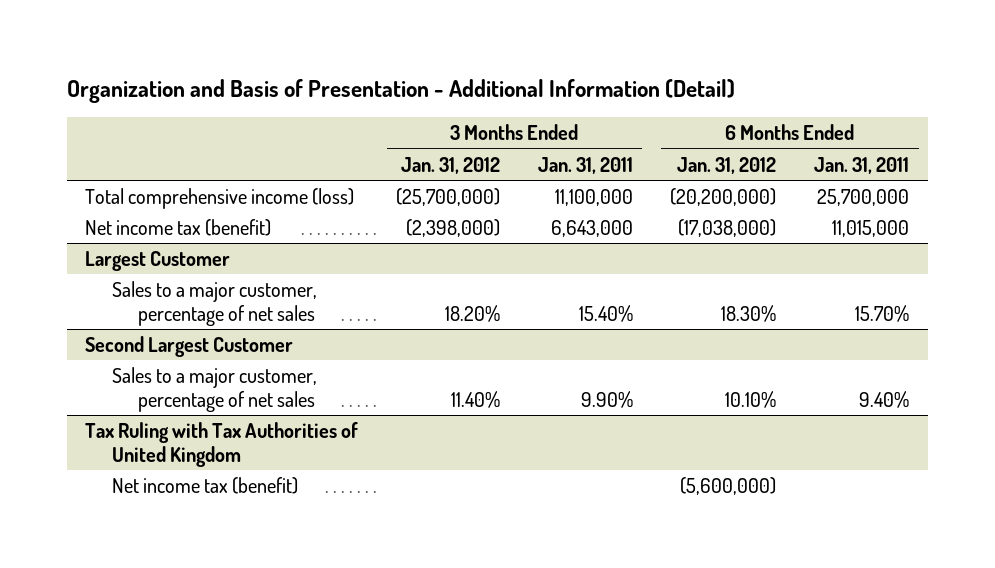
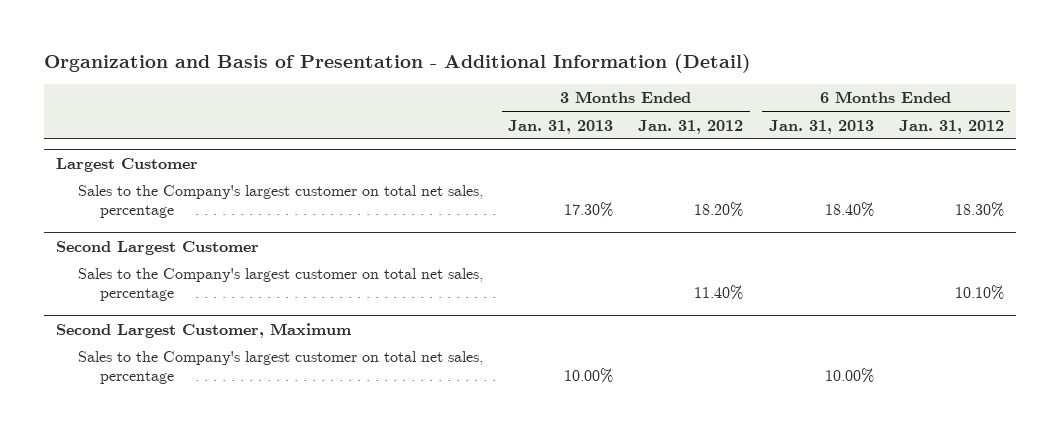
[537,156,633,174] Jan. 31, 2011 -> none
[814,156,910,174] Jan. 31, 2011 -> none
none -> [508,119,614,134] Jan. 31, 2013
none -> [768,119,874,134] Jan. 31, 2013
[85,187,355,209] Total comprehensive income (loss) -> none
[85,218,272,236] Net income tax (benefit) -> none
[111,280,317,326] Sales to a major customer, percentage of net sales -> [77,185,483,219] Sales to the Company's largest customer on total net sales, percentage
[85,421,359,467] Tax Ruling with Tax Authorities of United Kingdom -> none
[111,476,298,494] Net income tax (benefit) -> none
[111,366,317,412] Sales to a major customer, percentage of net sales -> [77,268,483,302] Sales to the Company's largest customer on total net sales, percentage
none -> [56,322,352,338] Second Largest Customer, Maximum
none -> [77,351,483,385] Sales to the Company's largest customer on total net sales, percentage

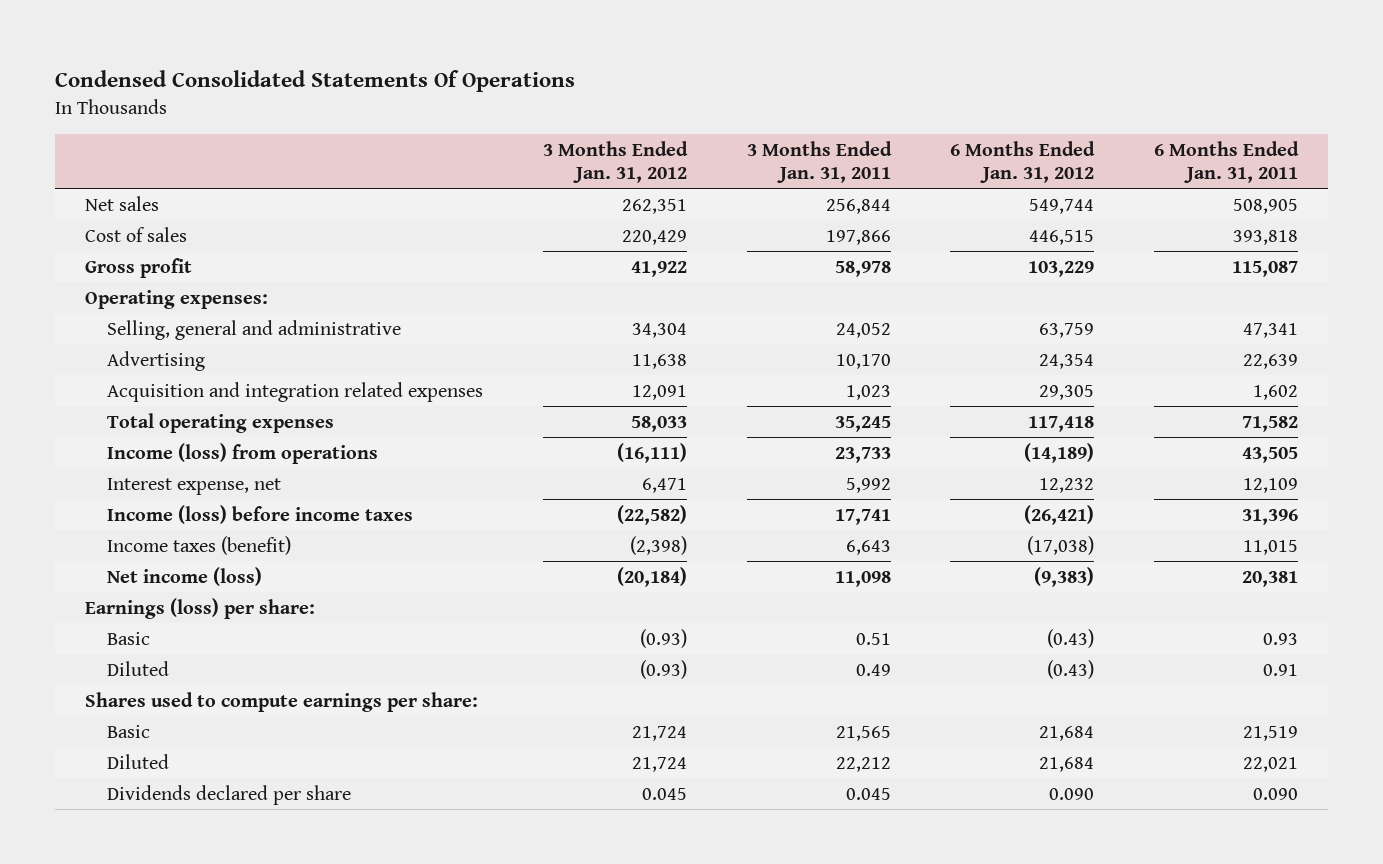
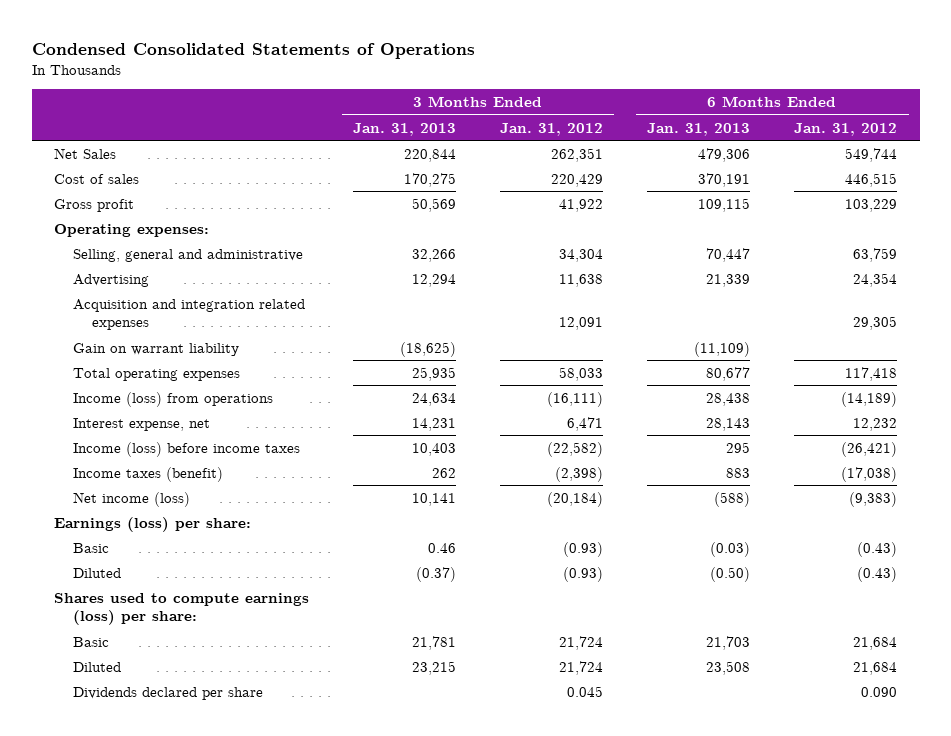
[55,69,576,92] Condensed Consolidated Statements Of Operations -> [31,42,475,59] Condensed Consolidated Statements of Operations
[746,140,892,184] 3 Months Ended Jan. 31, 2011 -> none
[1154,140,1300,184] 6 Months Ended Jan. 31, 2011 -> none
none -> [352,122,456,136] Jan. 31, 2013
none -> [647,122,751,136] Jan. 31, 2013
[85,195,160,211] Net sales -> [53,147,116,159] Net Sales
none -> [73,342,240,356] Gain on warrant liability
[85,691,479,712] Shares used to compute earnings per share: -> [53,592,309,625] Shares used to compute earnings (loss) per share:

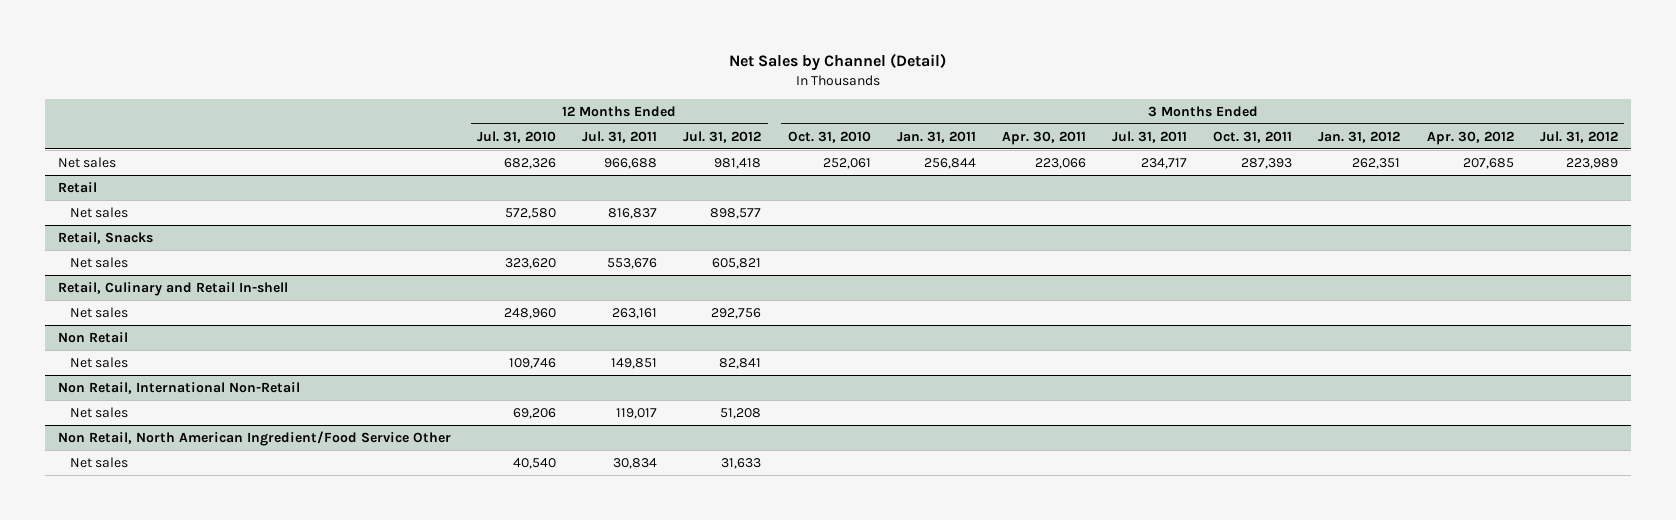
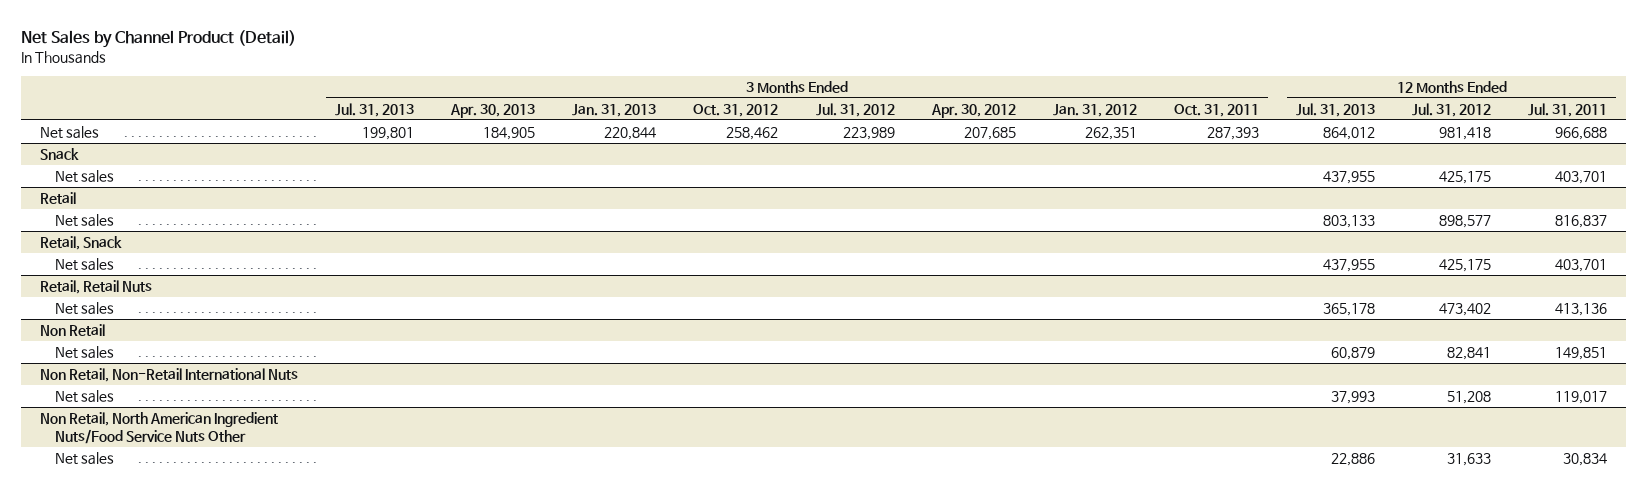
[728,53,946,72] Net Sales by Channel (Detail) -> [21,30,297,49] Net Sales by Channel Product (Detail)
[477,130,557,143] Jul. 31, 2010 -> none
[787,130,871,143] Oct. 31, 2010 -> none
[896,130,976,143] Jan. 31, 2011 -> none
[1001,130,1086,145] Apr. 30, 2011 -> none
[1112,130,1188,143] Jul. 31, 2011 -> none
none -> [335,102,415,117] Jul. 31, 2013
none -> [450,103,536,118] Apr. 30, 2013
none -> [572,103,657,117] Jan. 31, 2013
none -> [693,103,779,117] Oct. 31, 2012
none -> [1295,102,1375,117] Jul. 31, 2013
none -> [40,147,80,160] Snack
none -> [54,169,114,183] Net sales
[57,281,288,296] Retail, Culinary and Retail In-shell -> none
[57,231,153,244] Retail, Snacks -> [40,235,123,250] Retail, Snack
[607,257,658,269] 553,676 -> [1555,258,1608,272] 403,701
[712,257,762,269] 605,821 -> [1439,258,1492,272] 425,175
none -> [40,279,153,294] Retail, Retail Nuts
[612,307,658,319] 263,161 -> [1555,302,1608,316] 413,136
[711,307,762,319] 292,756 -> [1439,302,1492,316] 473,402
[57,381,300,394] Non Retail, International Non-Retail -> [40,367,299,382] Non Retail, Non-Retail International Nuts
[57,430,451,446] Non Retail, North American Ingredient/Food Service Other -> [40,411,279,445] Non Retail, North American Ingredient Nuts/Food Service Nuts Other

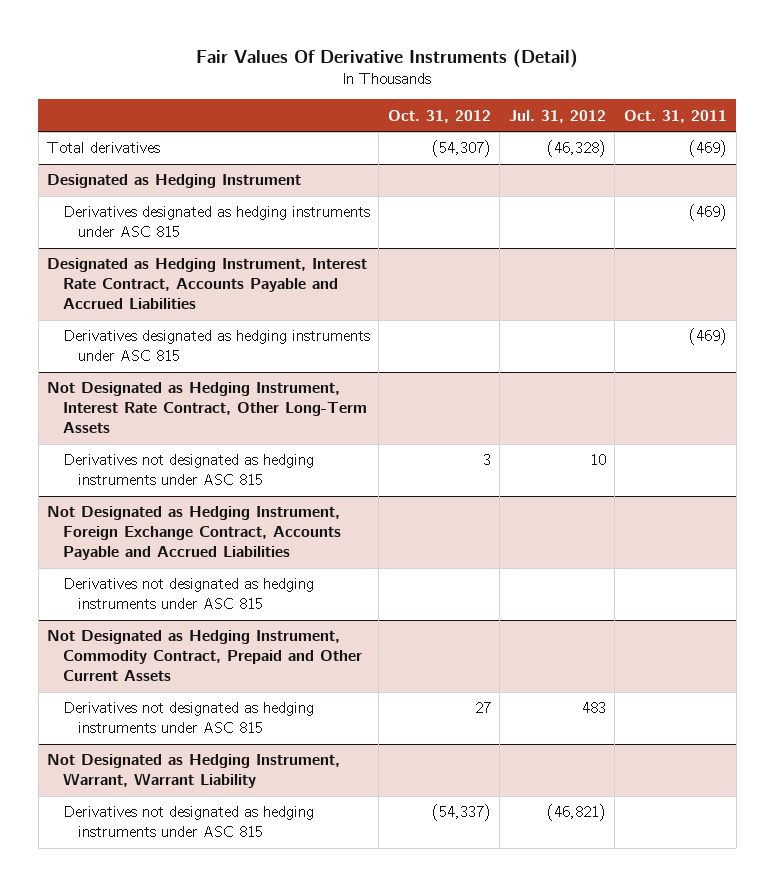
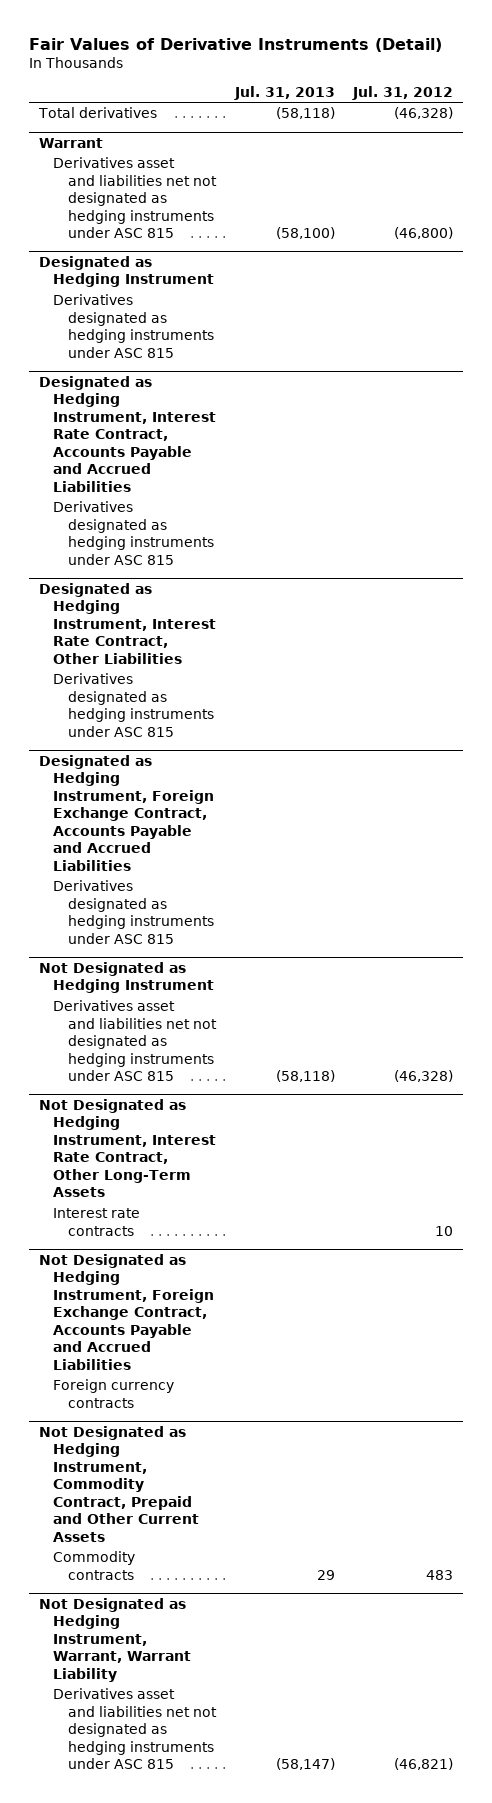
[196,48,579,68] Fair Values Of Derivative Instruments (Detail) -> [29,38,443,53] Fair Values of Derivative Instruments (Detail)
[387,109,491,123] Oct. 31, 2012 -> none
[623,109,727,123] Oct. 31, 2011 -> none
none -> [233,86,335,101] Jul. 31, 2013
none -> [38,137,103,148] Warrant
none -> [53,157,218,238] Derivatives asset and liabilities net not designated as hedging instruments under ASC 815
none -> [38,582,217,664] Designated as Hedging Instrument, Interest Rate Contract, Other Liabilities
none -> [53,673,215,737] Derivatives designated as hedging instruments under ASC 815
none -> [38,754,215,871] Designated as Hedging Instrument, Foreign Exchange Contract, Accounts Payable and Accrued Liabilities
none -> [53,880,215,944] Derivatives designated as hedging instruments under ASC 815
none -> [38,961,215,994] Not Designated as Hedging Instrument
none -> [53,1000,218,1081] Derivatives asset and liabilities net not designated as hedging instruments under ASC 815
[62,454,314,486] Derivatives not designated as hedging instruments under ASC 815 -> [53,1208,141,1236] Interest rate contracts
[62,578,314,610] Derivatives not designated as hedging instruments under ASC 815 -> [53,1379,175,1408] Foreign currency contracts
[62,702,314,734] Derivatives not designated as hedging instruments under ASC 815 -> [53,1551,136,1580] Commodity contracts
[62,806,314,838] Derivatives not designated as hedging instruments under ASC 815 -> [53,1688,218,1769] Derivatives asset and liabilities net not designated as hedging instruments under ASC 815

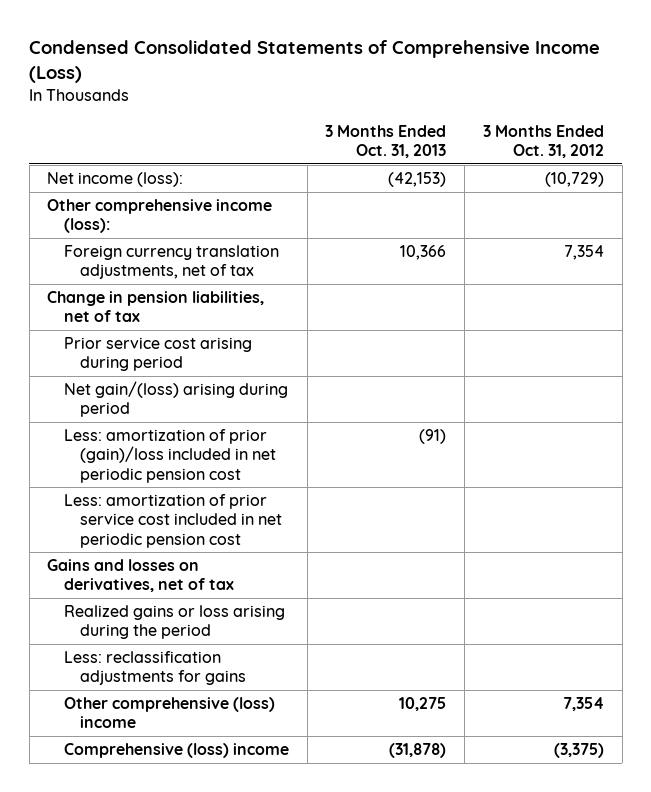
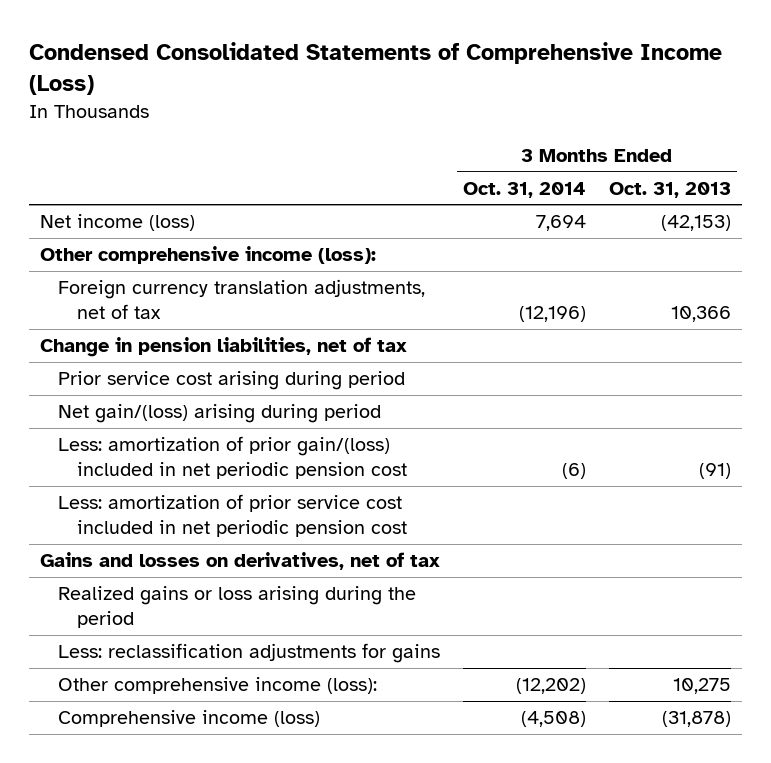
[482,124,604,159] 3 Months Ended Oct. 31, 2012 -> none
none -> [463,181,587,198] Oct. 31, 2014
[47,172,184,188] Net income (loss): -> [40,214,196,232] Net income (loss)
[63,429,277,483] Less: amortization of prior (gain)/loss included in net periodic pension cost -> [58,436,407,480] Less: amortization of prior gain/(loss) included in net periodic pension cost
[63,697,275,729] Other comprehensive (loss) income -> [58,677,378,695] Other comprehensive income (loss):
[63,743,289,759] Comprehensive (loss) income -> [58,710,321,728] Comprehensive income (loss)

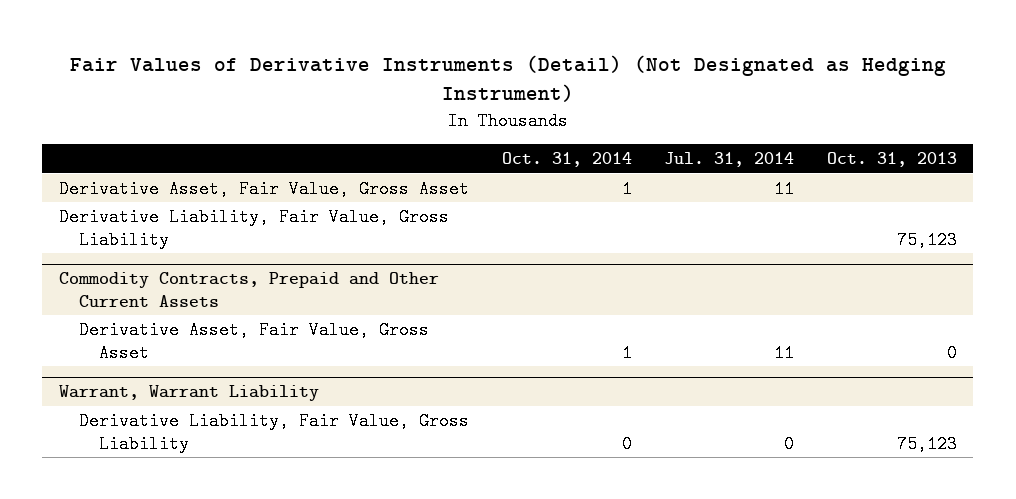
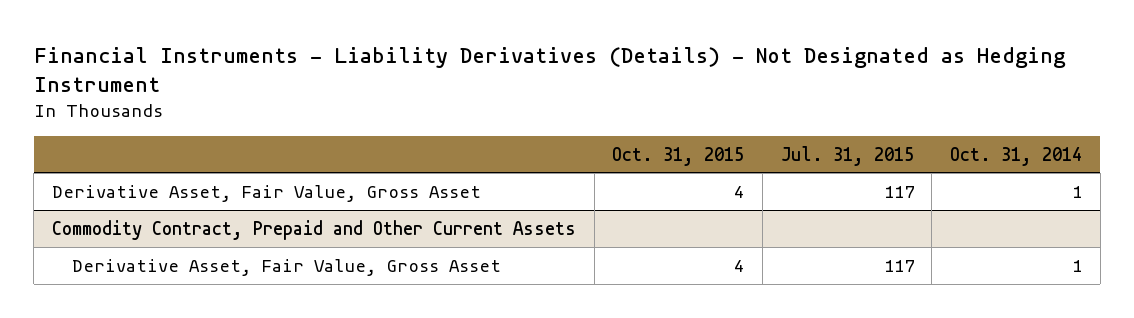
[69,55,946,103] Fair Values of Derivative Instruments (Detail) (Not Designated as Hedging Instrument) -> [33,46,1066,92] Financial Instruments - Liability Derivatives (Details) - Not Designated as Hedging Instrument
[664,152,795,168] Jul. 31, 2014 -> none
[827,152,958,168] Oct. 31, 2013 -> none
none -> [612,146,745,166] Oct. 31, 2015
none -> [780,145,914,166] Jul. 31, 2015
[58,207,449,249] Derivative Liability, Fair Value, Gross Liability -> none
[58,272,439,307] Commodity Contracts, Prepaid and Other Current Assets -> [52,219,577,240] Commodity Contract, Prepaid and Other Current Assets
[58,385,319,402] Warrant, Warrant Liability -> none
[79,411,470,453] Derivative Liability, Fair Value, Gross Liability -> none

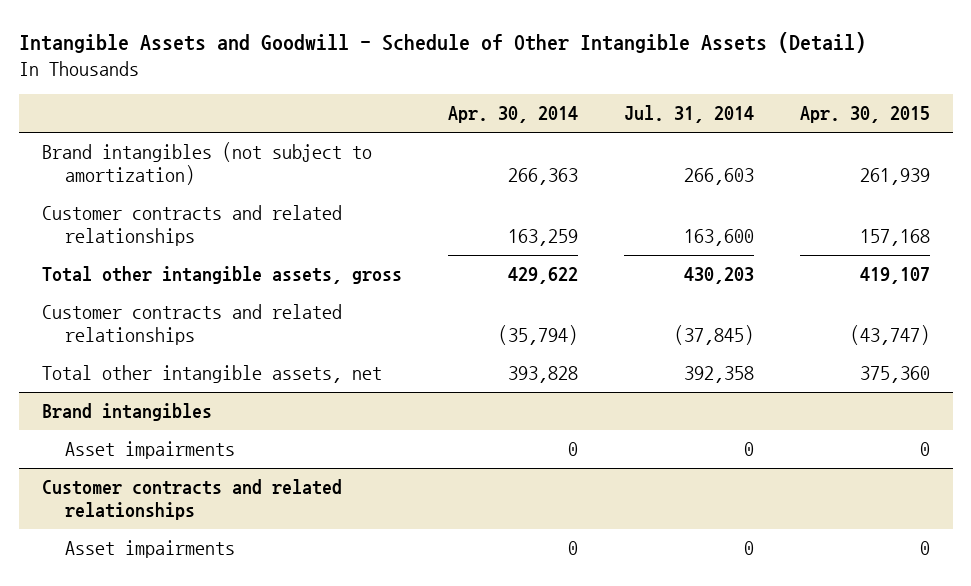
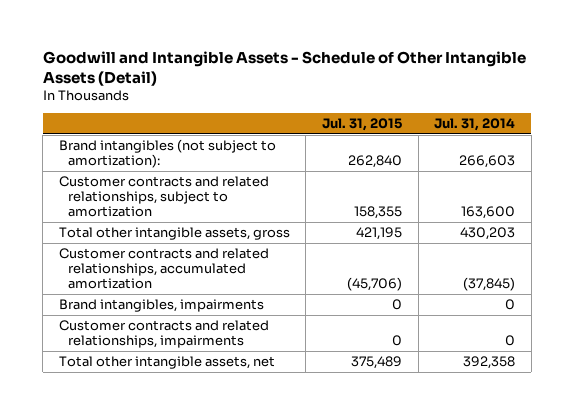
[18,31,866,53] Intangible Assets and Goodwill - Schedule of Other Intangible Assets (Detail) -> [42,50,526,86] Goodwill and Intangible Assets - Schedule of Other Intangible Assets (Detail)
[447,106,578,124] Apr. 30, 2014 -> none
[799,106,930,124] Apr. 30, 2015 -> none
none -> [322,118,403,132] Jul. 31, 2015
[41,142,372,186] Brand intangibles (not subject to amortization) -> [58,139,276,169] Brand intangibles (not subject to amortization):
[41,205,342,247] Customer contracts and related relationships -> [58,176,269,218] Customer contracts and related relationships, subject to amortization
[41,304,342,346] Customer contracts and related relationships -> [58,248,269,290] Customer contracts and related relationships, accumulated amortization
none -> [58,299,264,313] Brand intangibles, impairments
none -> [58,320,269,349] Customer contracts and related relationships, impairments
[41,403,212,422] Brand intangibles -> none
[64,441,235,460] Asset impairments -> none
[41,479,342,521] Customer contracts and related relationships -> none
[64,540,235,559] Asset impairments -> none

